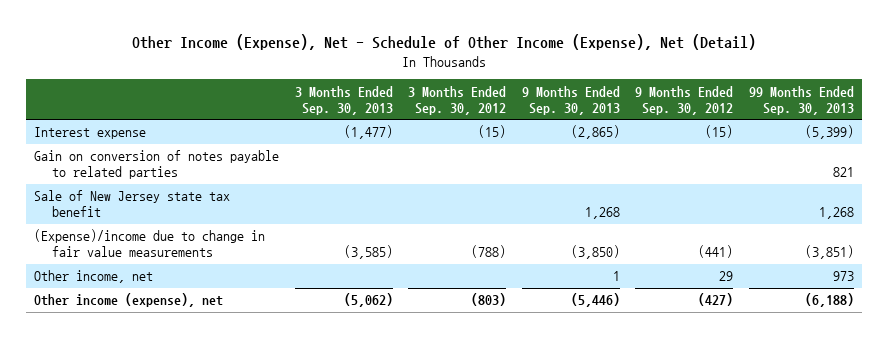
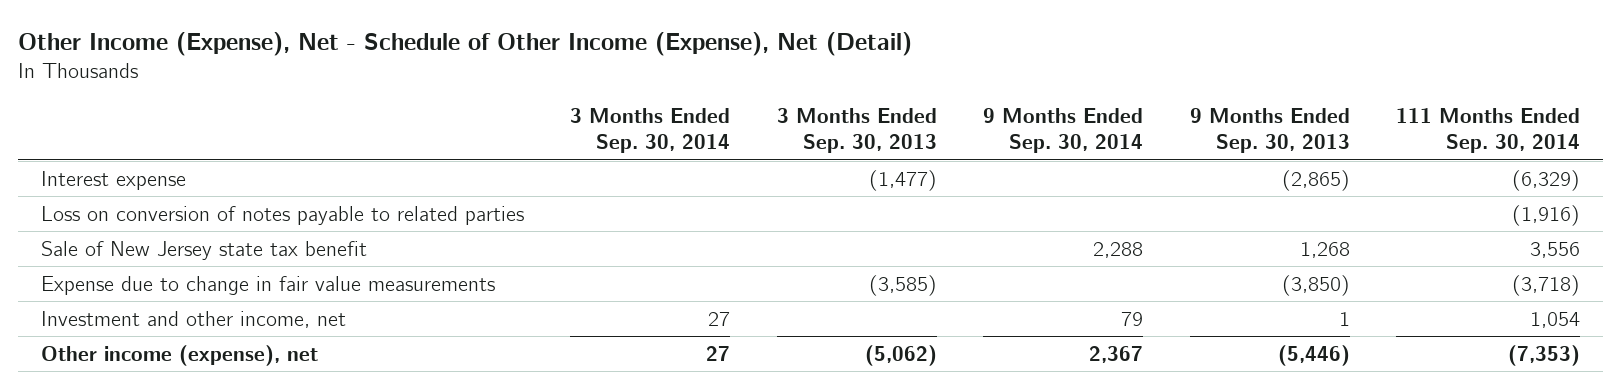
[408,85,507,115] 3 Months Ended Sep. 30, 2012 -> none
[635,85,734,115] 9 Months Ended Sep. 30, 2012 -> none
[748,85,854,115] 99 Months Ended Sep. 30, 2013 -> none
none -> [570,108,731,154] 3 Months Ended Sep. 30, 2014
none -> [983,108,1144,154] 9 Months Ended Sep. 30, 2014
none -> [1396,108,1581,154] 111 Months Ended Sep. 30, 2014
[34,150,280,180] Gain on conversion of notes payable to related parties -> [40,205,524,225] Loss on conversion of notes payable to related parties
[34,229,266,258] (Expense)/income due to change in fair value measurements -> [40,275,495,295] Expense due to change in fair value measurements
[34,270,154,284] Other income, net -> [40,310,346,328] Investment and other income, net

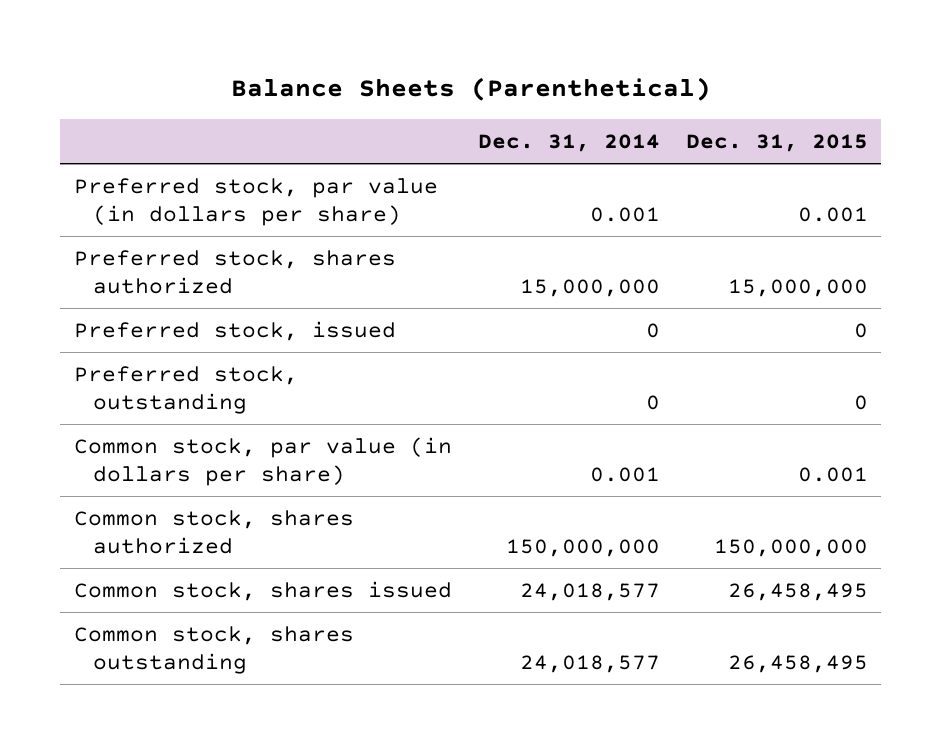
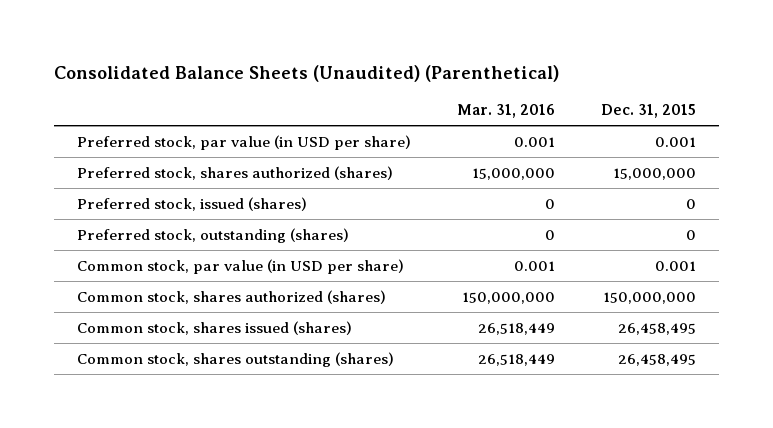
[230,77,711,102] Balance Sheets (Parenthetical) -> [54,64,560,82] Consolidated Balance Sheets (Unaudited) (Parenthetical)
[477,134,660,153] Dec. 31, 2014 -> none
none -> [456,104,555,119] Mar. 31, 2016
[73,177,438,226] Preferred stock, par value (in dollars per share) -> [77,134,412,150] Preferred stock, par value (in USD per share)
[73,249,396,294] Preferred stock, shares authorized -> [77,165,394,180] Preferred stock, shares authorized (shares)
[73,320,396,341] Preferred stock, issued -> [77,196,308,211] Preferred stock, issued (shares)
[73,365,298,414] Preferred stock, outstanding -> [77,227,350,243] Preferred stock, outstanding (shares)
[73,436,452,486] Common stock, par value (in dollars per share) -> [77,258,405,274] Common stock, par value (in USD per share)
[73,509,354,554] Common stock, shares authorized -> [77,289,387,304] Common stock, shares authorized (shares)
[73,580,452,601] Common stock, shares issued -> [77,320,353,335] Common stock, shares issued (shares)
[73,625,354,674] Common stock, shares outstanding -> [77,351,395,367] Common stock, shares outstanding (shares)

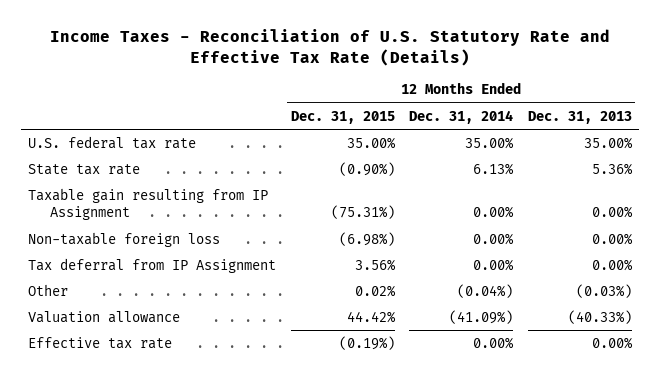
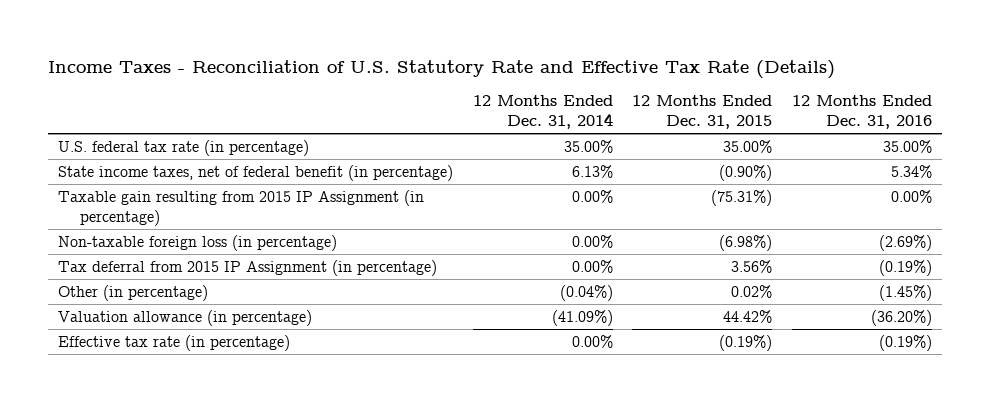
[527,110,632,124] Dec. 31, 2013 -> none
none -> [791,95,932,130] 12 Months Ended Dec. 31, 2016
[28,135,197,149] U.S. federal tax rate -> [57,139,309,156] U.S. federal tax rate (in percentage)
[28,163,141,175] State tax rate -> [57,164,453,181] State income taxes, net of federal benefit (in percentage)
[28,187,269,221] Taxable gain resulting from IP Assignment -> [57,189,424,226] Taxable gain resulting from 2015 IP Assignment (in percentage)
[28,231,221,247] Non-taxable foreign loss -> [57,234,337,251] Non-taxable foreign loss (in percentage)
[28,257,277,273] Tax deferral from IP Assignment -> [57,259,437,276] Tax deferral from 2015 IP Assignment (in percentage)
[28,283,69,296] Other -> [57,284,208,301] Other (in percentage)
[28,310,181,323] Valuation allowance -> [57,309,312,326] Valuation allowance (in percentage)
[28,336,173,349] Effective tax rate -> [57,334,290,351] Effective tax rate (in percentage)

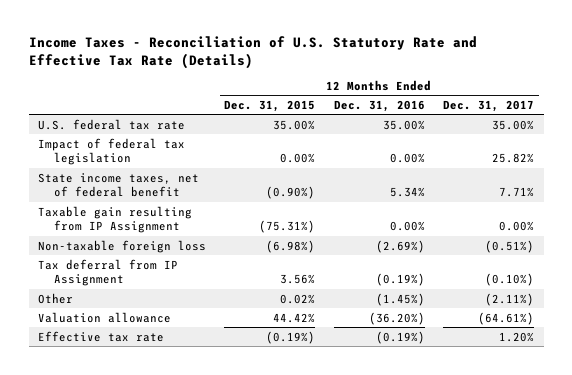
[472,95,613,130] 12 Months Ended Dec. 31, 2014 -> none
none -> [443,99,535,112] Dec. 31, 2017
[57,139,309,156] U.S. federal tax rate (in percentage) -> [37,118,185,130] U.S. federal tax rate
none -> [37,137,185,166] Impact of federal tax legislation
[57,164,453,181] State income taxes, net of federal benefit (in percentage) -> [37,172,199,198] State income taxes, net of federal benefit
[57,189,424,226] Taxable gain resulting from 2015 IP Assignment (in percentage) -> [37,205,192,234] Taxable gain resulting from IP Assignment
[57,234,337,251] Non-taxable foreign loss (in percentage) -> [37,239,206,253] Non-taxable foreign loss
[57,259,437,276] Tax deferral from 2015 IP Assignment (in percentage) -> [37,258,178,287] Tax deferral from IP Assignment
[57,284,208,301] Other (in percentage) -> [37,292,73,304] Other
[57,309,312,326] Valuation allowance (in percentage) -> [37,311,171,323] Valuation allowance
[57,334,290,351] Effective tax rate (in percentage) -> [37,330,164,342] Effective tax rate

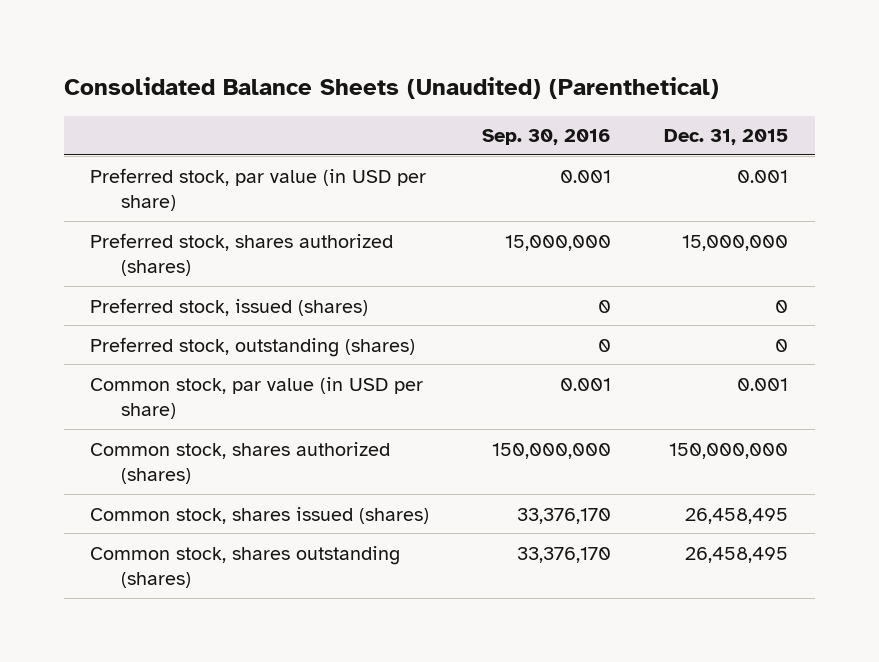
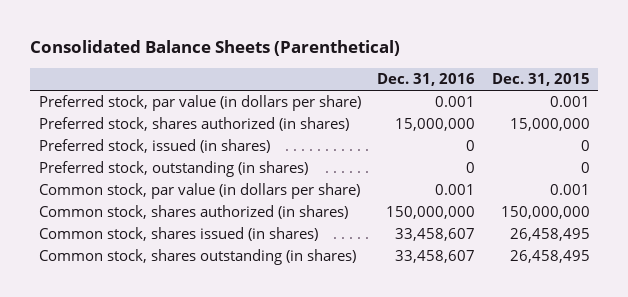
[64,77,720,100] Consolidated Balance Sheets (Unaudited) (Parenthetical) -> [30,40,401,57] Consolidated Balance Sheets (Parenthetical)
[482,129,612,146] Sep. 30, 2016 -> none
none -> [377,73,476,87] Dec. 31, 2016
[90,167,427,212] Preferred stock, par value (in USD per share) -> [38,95,361,112] Preferred stock, par value (in dollars per share)
[90,232,394,277] Preferred stock, shares authorized (shares) -> [38,117,349,132] Preferred stock, shares authorized (in shares)
[90,297,369,316] Preferred stock, issued (shares) -> [38,139,270,154] Preferred stock, issued (in shares)
[90,336,416,357] Preferred stock, outstanding (shares) -> [38,161,308,178] Preferred stock, outstanding (in shares)
[90,376,424,420] Common stock, par value (in USD per share) -> [38,183,360,200] Common stock, par value (in dollars per share)
[90,441,391,485] Common stock, shares authorized (shares) -> [38,205,348,220] Common stock, shares authorized (in shares)
[90,506,430,524] Common stock, shares issued (shares) -> [38,227,318,242] Common stock, shares issued (in shares)
[90,545,401,589] Common stock, shares outstanding (shares) -> [38,249,356,266] Common stock, shares outstanding (in shares)

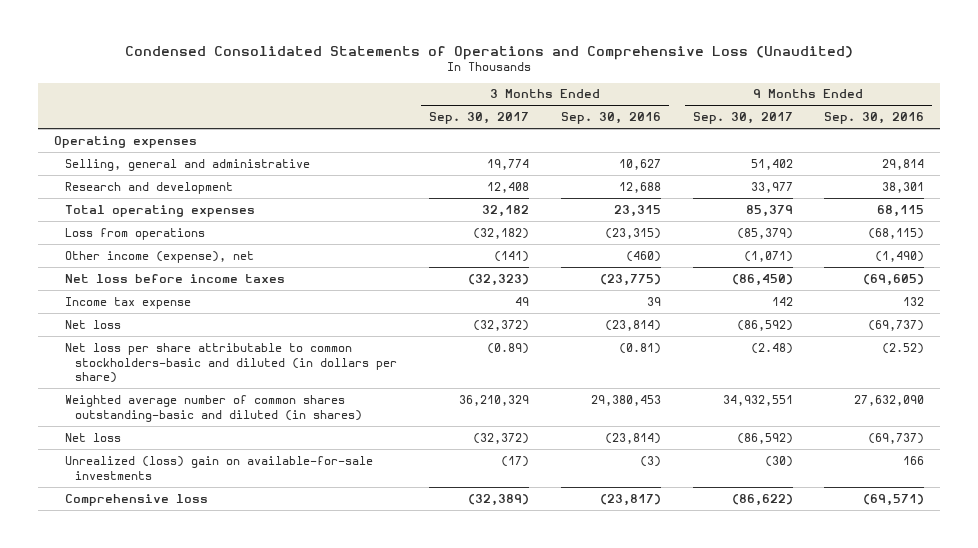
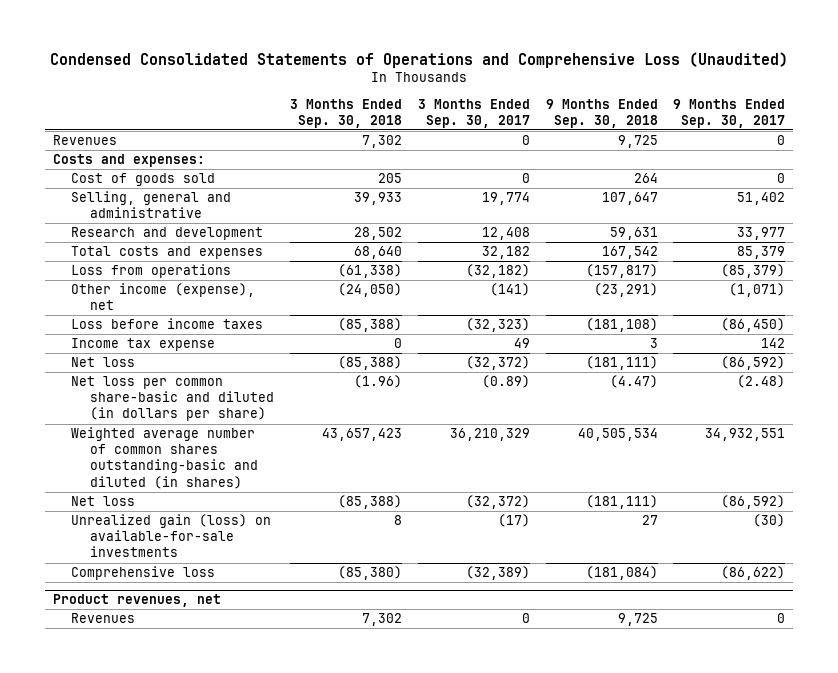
[560,112,661,125] Sep. 30, 2016 -> none
[824,112,925,125] Sep. 30, 2016 -> none
none -> [290,98,403,128] 3 Months Ended Sep. 30, 2018
none -> [545,98,658,128] 9 Months Ended Sep. 30, 2018
[54,135,198,148] Operating expenses -> none
none -> [52,135,117,146] Revenues
none -> [52,154,205,168] Costs and expenses:
none -> [71,173,216,187] Cost of goods sold
[64,204,255,217] Total operating expenses -> [71,246,264,260] Total costs and expenses
[64,273,285,283] Net loss before income taxes -> [71,318,264,330] Loss before income taxes
[64,342,398,384] Net loss per share attributable to common stockholders-basic and diluted (in dollars per share) -> [71,376,275,422] Net loss per common share-basic and diluted (in dollars per share)
[64,455,373,480] Unrealized (loss) gain on available-for-sale investments -> [71,514,272,558] Unrealized gain (loss) on available-for-sale investments
none -> [52,594,221,608] Product revenues, net
none -> [71,613,136,624] Revenues

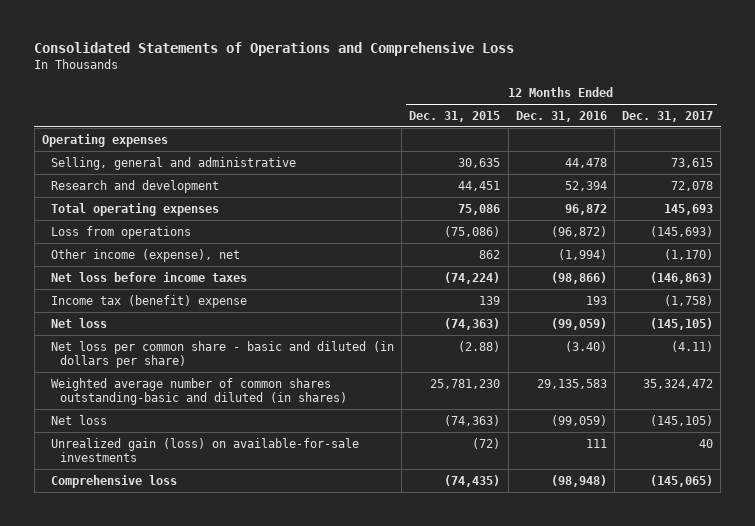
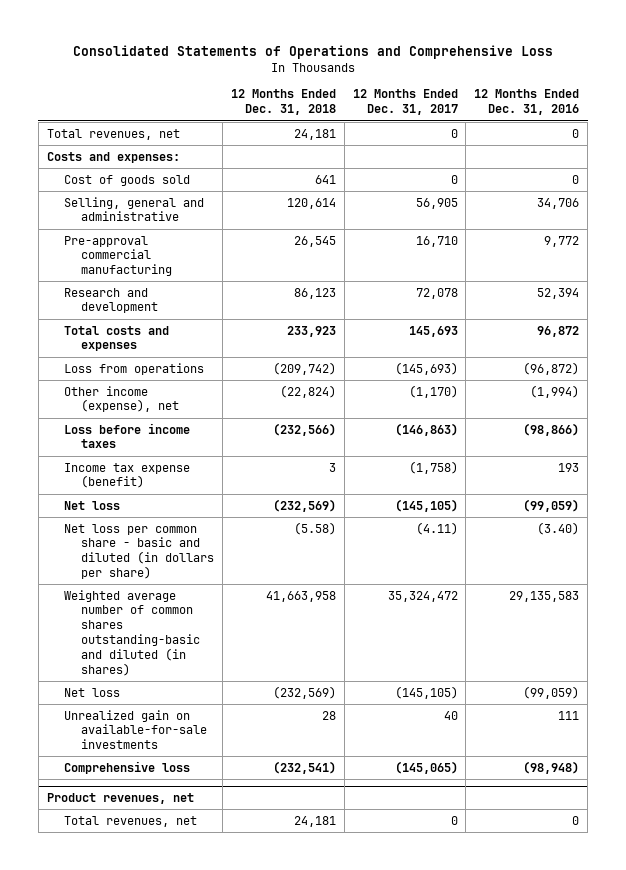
[409,110,501,122] Dec. 31, 2015 -> none
none -> [230,89,336,116] 12 Months Ended Dec. 31, 2018
none -> [46,128,180,140] Total revenues, net
[41,133,168,147] Operating expenses -> [46,151,180,163] Costs and expenses:
none -> [63,174,190,186] Cost of goods sold
[564,157,607,168] 44,478 -> [537,197,580,209] 34,706
[671,157,714,168] 73,615 -> [415,197,458,209] 56,905
none -> [63,235,172,277] Pre-approval commercial manufacturing
[51,202,220,216] Total operating expenses -> [63,325,169,352] Total costs and expenses
[51,271,248,282] Net loss before income taxes -> [63,422,190,449] Loss before income taxes
[51,294,248,308] Income tax (benefit) expense -> [63,462,190,489] Income tax expense (benefit)
[51,437,360,462] Unrealized gain (loss) on available-for-sale investments -> [63,709,207,750] Unrealized gain on available-for-sale investments
none -> [46,792,194,804] Product revenues, net
none -> [63,815,197,827] Total revenues, net

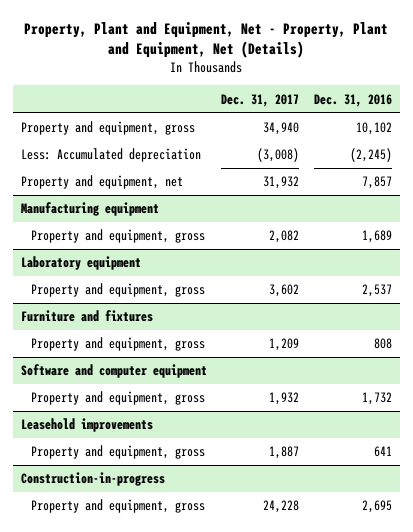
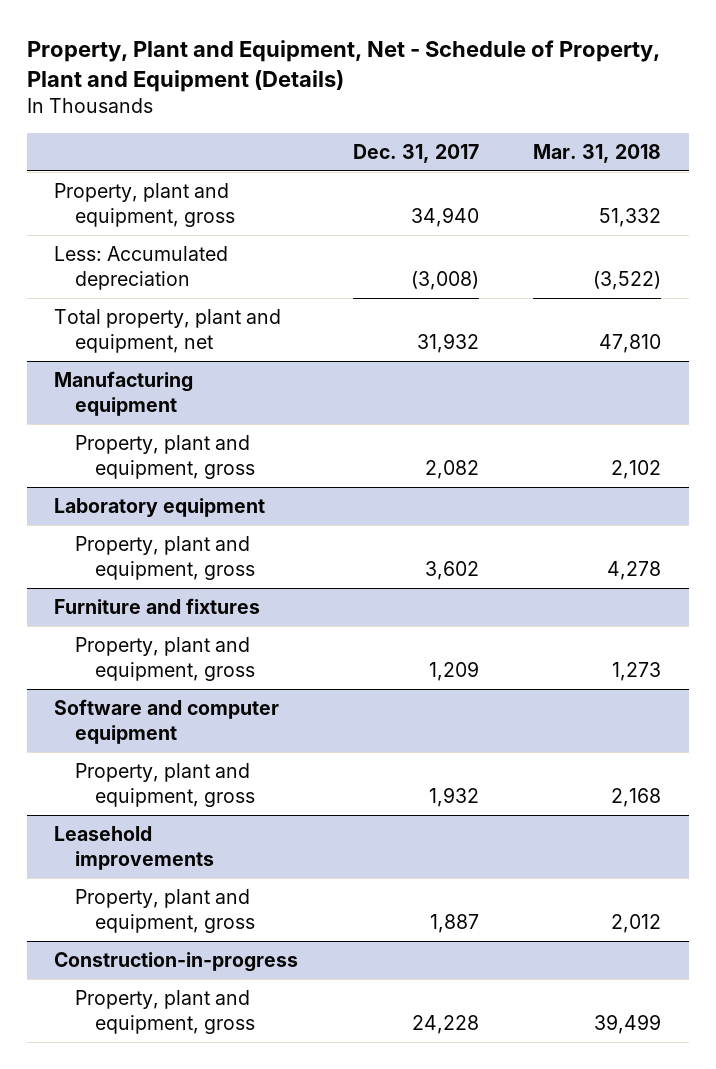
[24,21,389,59] Property, Plant and Equipment, Net - Property, Plant and Equipment, Net (Details) -> [27,40,661,93] Property, Plant and Equipment, Net - Schedule of Property, Plant and Equipment (Details)
[314,93,393,107] Dec. 31, 2016 -> none
none -> [533,143,662,163] Mar. 31, 2018
[20,121,195,136] Property and equipment, gross -> [54,183,235,227] Property, plant and equipment, gross
[20,175,183,190] Property and equipment, net -> [54,309,282,353] Total property, plant and equipment, net
[30,229,205,244] Property and equipment, gross -> [74,435,255,479] Property, plant and equipment, gross
[30,283,205,298] Property and equipment, gross -> [74,536,255,580] Property, plant and equipment, gross
[30,337,205,352] Property and equipment, gross -> [74,637,255,681] Property, plant and equipment, gross
[30,391,205,406] Property and equipment, gross -> [74,763,255,807] Property, plant and equipment, gross
[30,445,205,460] Property and equipment, gross -> [74,889,255,933] Property, plant and equipment, gross
[30,499,205,514] Property and equipment, gross -> [74,990,255,1034] Property, plant and equipment, gross

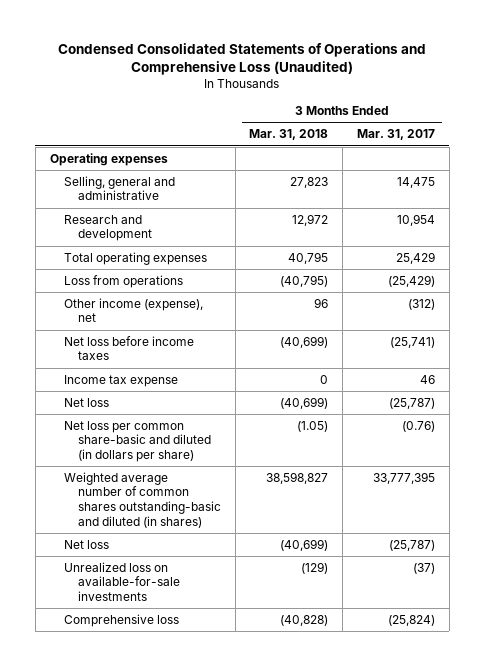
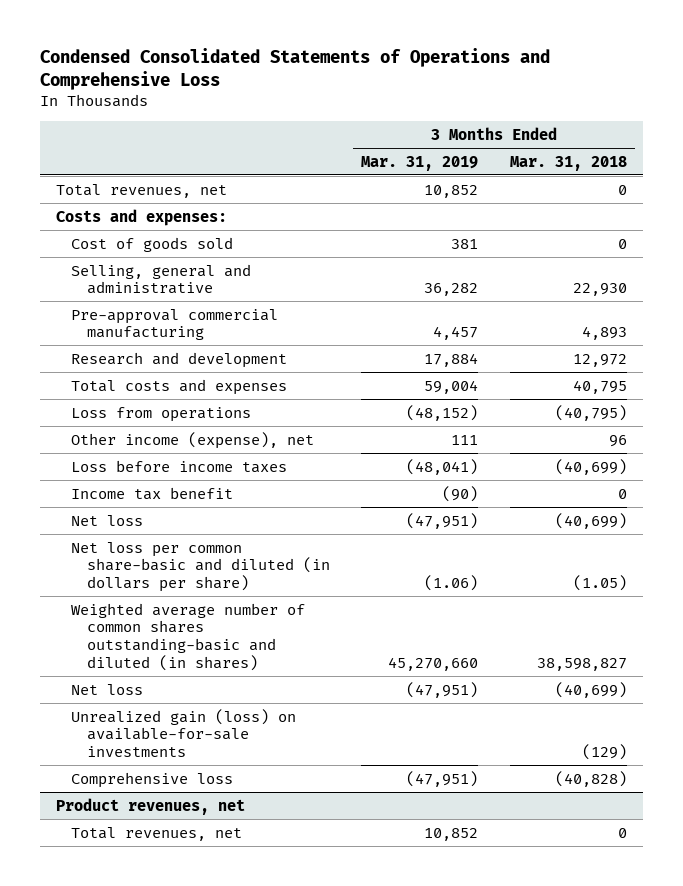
[58,42,427,75] Condensed Consolidated Statements of Operations and Comprehensive Loss (Unaudited) -> [39,47,550,91] Condensed Consolidated Statements of Operations and Comprehensive Loss
[356,129,435,141] Mar. 31, 2017 -> none
none -> [361,155,479,171] Mar. 31, 2019
[49,152,168,166] Operating expenses -> none
none -> [55,183,227,198] Total revenues, net
none -> [55,208,227,226] Costs and expenses:
none -> [71,236,234,252] Cost of goods sold
[290,176,329,188] 27,823 -> [572,283,627,297] 22,930
none -> [71,308,279,341] Pre-approval commercial manufacturing
[63,251,207,265] Total operating expenses -> [71,378,288,395] Total costs and expenses
[63,335,194,361] Net loss before income taxes -> [71,459,288,473] Loss before income taxes
[63,374,178,387] Income tax expense -> [71,486,234,500] Income tax benefit
[63,561,181,602] Unrealized loss on available-for-sale investments -> [71,708,297,758] Unrealized gain (loss) on available-for-sale investments
none -> [55,797,245,815] Product revenues, net
none -> [71,826,243,841] Total revenues, net

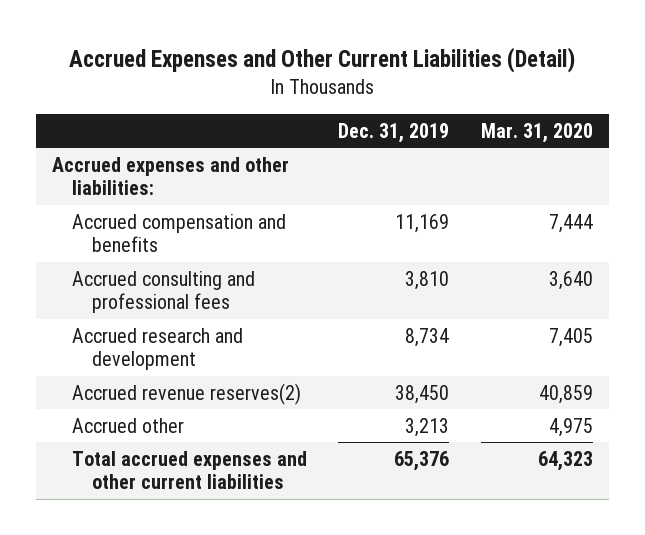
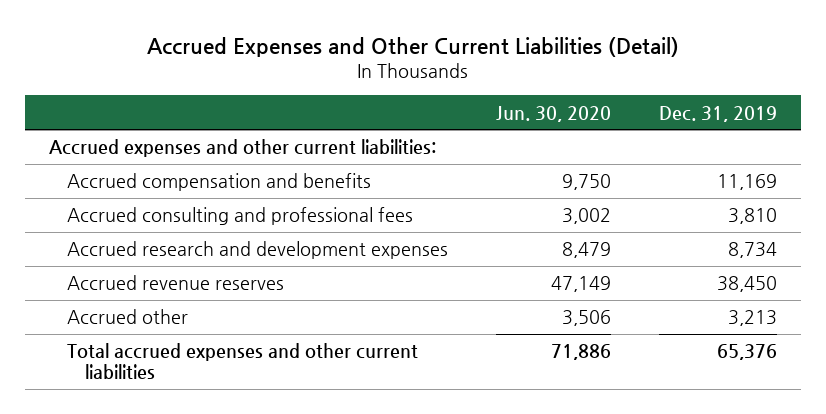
[480,122,593,143] Mar. 31, 2020 -> none
none -> [496,105,612,122] Jun. 30, 2020
[51,156,289,196] Accrued expenses and other liabilities: -> [49,139,437,158] Accrued expenses and other current liabilities:
[71,327,243,371] Accrued research and development -> [66,241,448,260] Accrued research and development expenses
[71,382,301,405] Accrued revenue reserves(2) -> [66,275,284,291] Accrued revenue reserves

